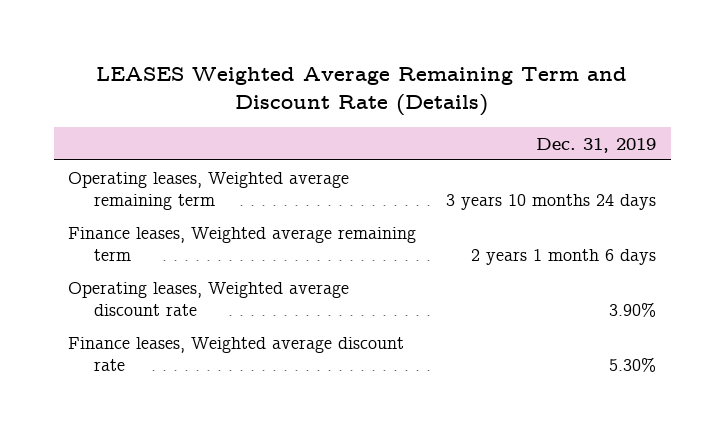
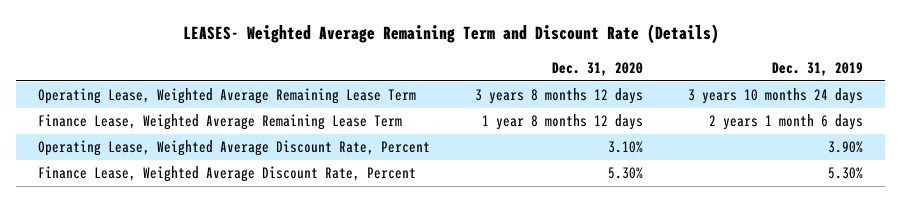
[96,67,628,117] LEASES Weighted Average Remaining Term and Discount Rate (Details) -> [182,24,719,45] LEASES- Weighted Average Remaining Term and Discount Rate (Details)
none -> [552,61,644,76] Dec. 31, 2020
[68,171,350,210] Operating leases, Weighted average remaining term -> [38,88,417,105] Operating Lease, Weighted Average Remaining Lease Term
[68,226,417,261] Finance leases, Weighted average remaining term -> [38,114,403,131] Finance Lease, Weighted Average Remaining Lease Term
[68,281,350,316] Operating leases, Weighted average discount rate -> [38,140,431,157] Operating Lease, Weighted Average Discount Rate, Percent
[68,336,405,371] Finance leases, Weighted average discount rate -> [38,166,417,183] Finance Lease, Weighted Average Discount Rate, Percent

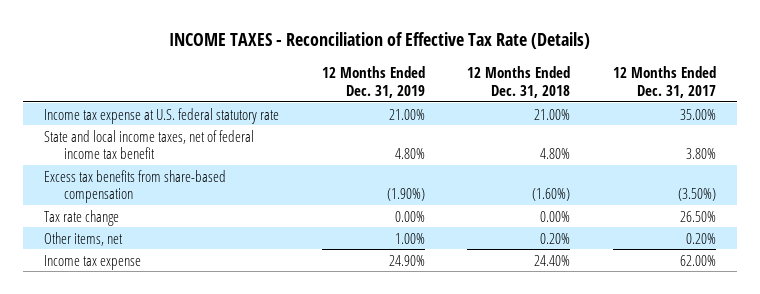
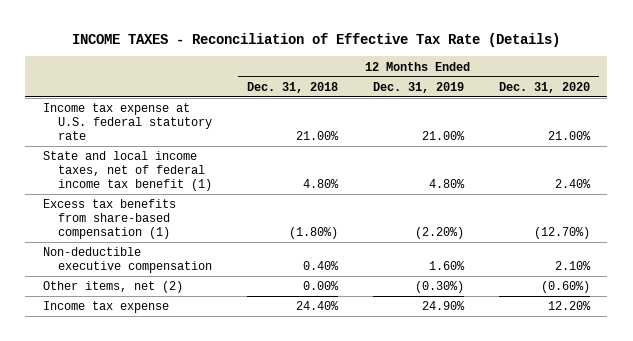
[612,66,716,99] 12 Months Ended Dec. 31, 2017 -> none
none -> [498,81,590,93] Dec. 31, 2020
[44,209,120,226] Tax rate change -> none
[44,129,255,160] State and local income taxes, net of federal income tax benefit -> [42,151,213,192] State and local income taxes, net of federal income tax benefit (1)
[44,169,227,204] Excess tax benefits from share-based compensation -> [42,199,176,240] Excess tax benefits from share-based compensation (1)
[386,188,425,202] (1.90%) -> [414,227,464,240] (2.20%)
[532,188,571,202] (1.60%) -> [289,227,339,240] (1.80%)
none -> [42,247,213,274] Non-deductible executive compensation
[44,231,124,246] Other items, net -> [42,281,183,294] Other items, net (2)
[394,232,425,244] 1.00% -> [414,281,464,294] (0.30%)
[540,232,571,244] 0.20% -> [303,281,340,291] 0.00%

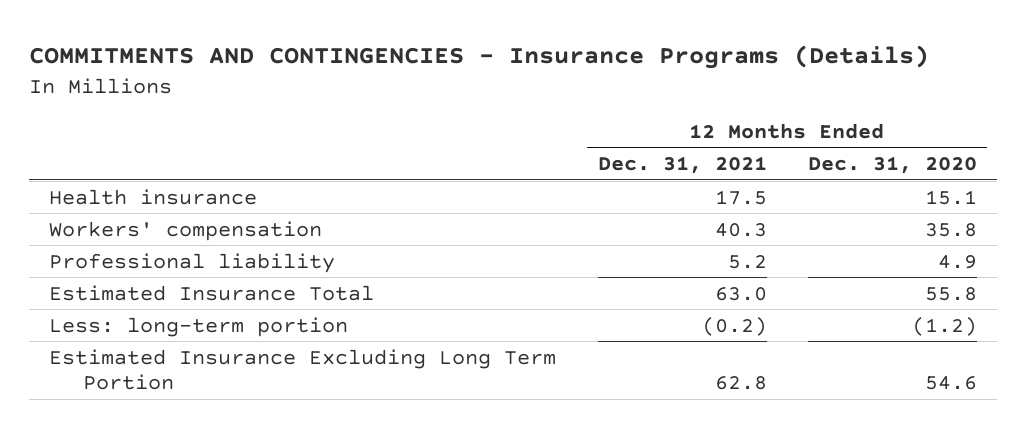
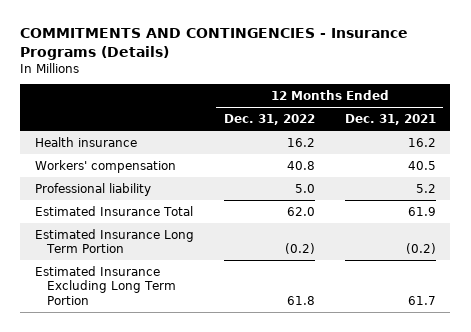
[807,156,977,175] Dec. 31, 2020 -> none
none -> [223,113,315,125] Dec. 31, 2022
[714,189,767,205] 17.5 -> [407,137,436,147] 16.2
[714,222,767,237] 40.3 -> [407,160,436,170] 40.5
[714,286,767,301] 63.0 -> [407,206,436,216] 61.9
[49,316,349,337] Less: long-term portion -> [35,228,195,254] Estimated Insurance Long Term Portion
[714,376,767,391] 62.8 -> [407,295,436,305] 61.7

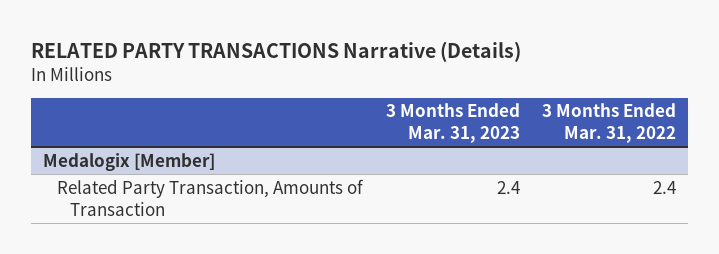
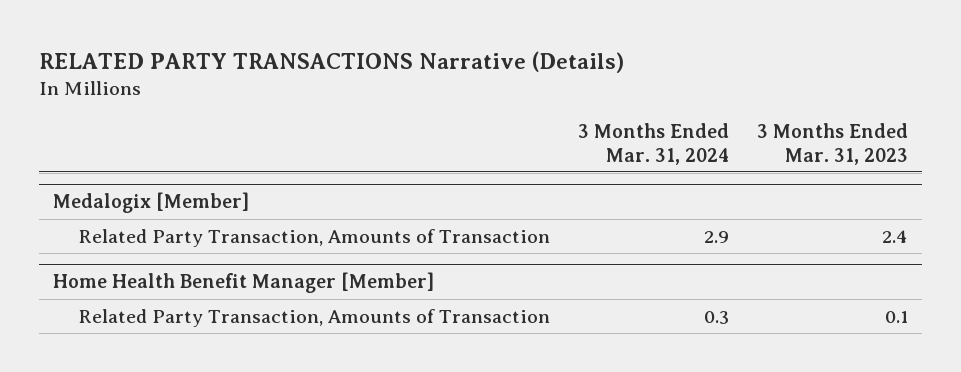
[542,103,677,144] 3 Months Ended Mar. 31, 2022 -> none
none -> [577,122,729,165] 3 Months Ended Mar. 31, 2024
none -> [52,272,434,294] Home Health Benefit Manager [Member]
none -> [78,308,550,327] Related Party Transaction, Amounts of Transaction

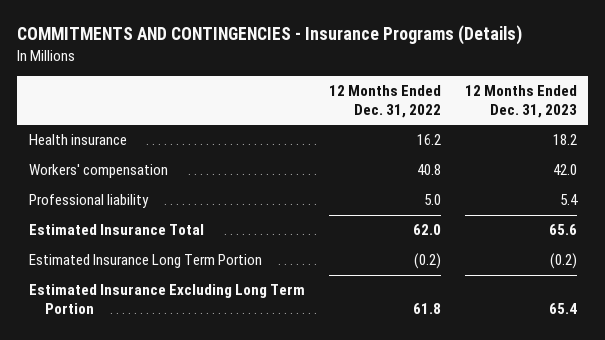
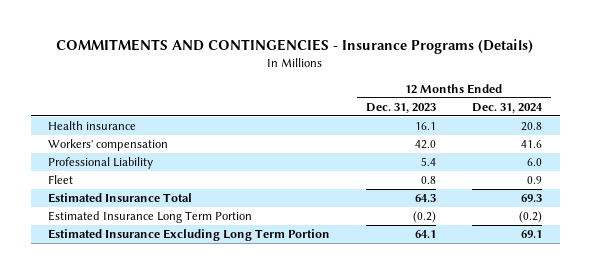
[328,85,441,118] 12 Months Ended Dec. 31, 2022 -> none
none -> [471,102,543,113] Dec. 31, 2024
[552,134,577,146] 18.2 -> [415,122,437,131] 16.1
[28,194,149,209] Professional liability -> [48,157,154,170] Professional Liability
none -> [48,175,74,185] Fleet
[548,224,577,236] 65.6 -> [415,194,437,203] 64.3
[548,302,577,314] 65.4 -> [415,230,437,239] 64.1

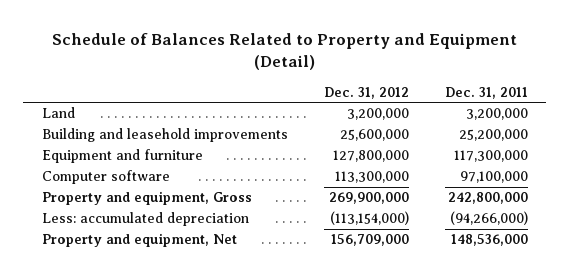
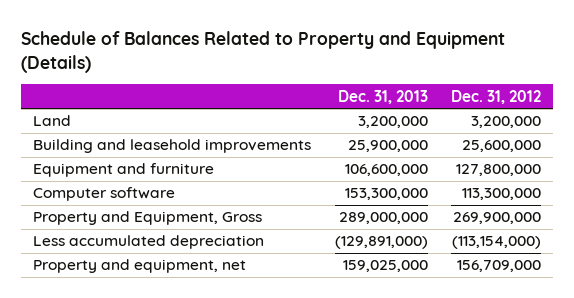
[51,33,517,71] Schedule of Balances Related to Property and Equipment (Detail) -> [21,31,506,74] Schedule of Balances Related to Property and Equipment (Details)
[444,86,528,99] Dec. 31, 2011 -> none
none -> [337,89,428,104] Dec. 31, 2013
[41,191,252,206] Property and equipment, Gross -> [33,211,263,226] Property and Equipment, Gross
[41,212,249,227] Less: accumulated depreciation -> [33,235,265,250] Less accumulated depreciation
[41,233,237,248] Property and equipment, Net -> [33,259,247,274] Property and equipment, net

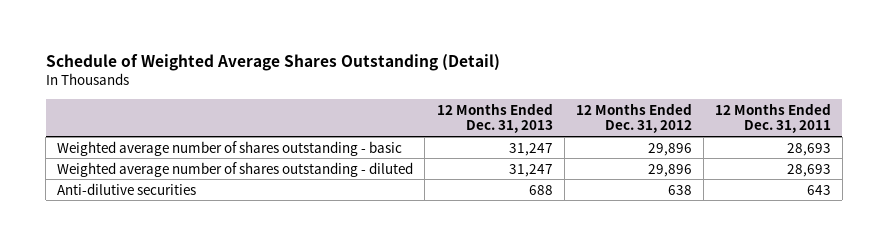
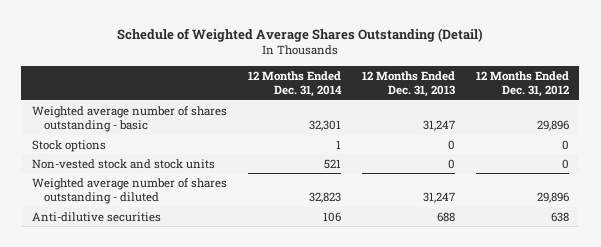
[714,102,831,134] 12 Months Ended Dec. 31, 2011 -> none
none -> [247,70,342,98] 12 Months Ended Dec. 31, 2014
none -> [31,139,106,152] Stock options
none -> [31,158,215,169] Non-vested stock and stock units

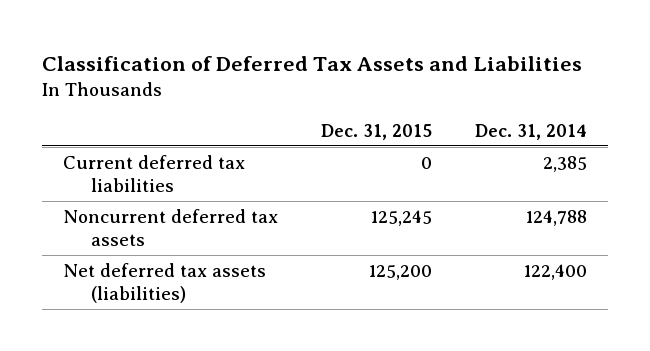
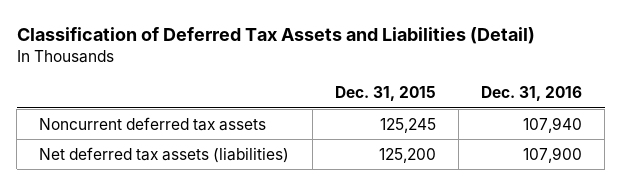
[41,55,582,71] Classification of Deferred Tax Assets and Liabilities -> [16,26,535,44] Classification of Deferred Tax Assets and Liabilities (Detail)
[474,123,587,140] Dec. 31, 2014 -> none
none -> [481,86,583,102] Dec. 31, 2016
[63,154,246,192] Current deferred tax liabilities -> none

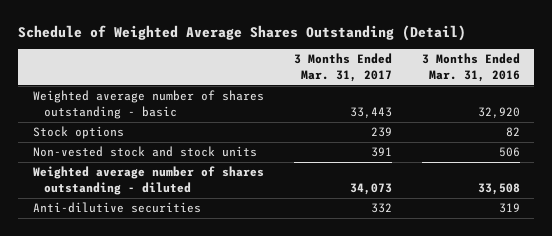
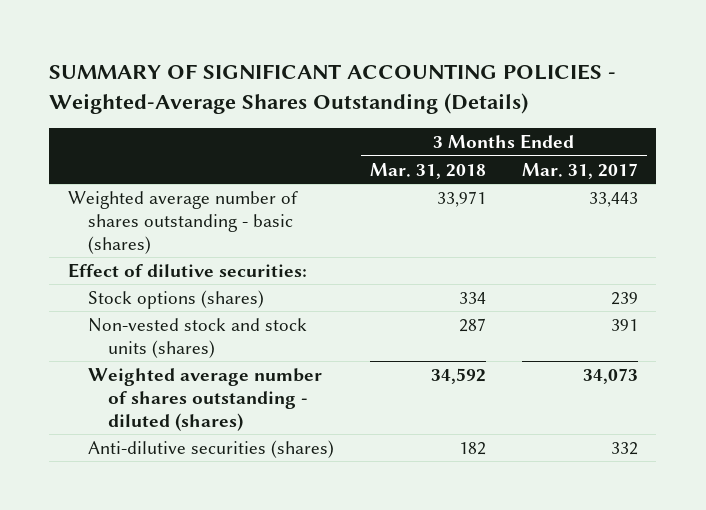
[17,24,466,41] Schedule of Weighted Average Shares Outstanding (Detail) -> [49,64,617,114] SUMMARY OF SIGNIFICANT ACCOUNTING POLICIES - Weighted-Average Shares Outstanding (Details)
[421,53,520,82] 3 Months Ended Mar. 31, 2016 -> none
none -> [369,162,486,179] Mar. 31, 2018
[32,90,264,119] Weighted average number of shares outstanding - basic -> [67,190,298,254] Weighted average number of shares outstanding - basic (shares)
none -> [67,262,307,278] Effect of dilutive securities:
[32,126,124,140] Stock options -> [87,289,264,309] Stock options (shares)
[32,146,257,158] Non-vested stock and stock units -> [87,317,307,358] Non-vested stock and stock units (shares)
[32,166,264,195] Weighted average number of shares outstanding - diluted -> [87,367,322,431] Weighted average number of shares outstanding - diluted (shares)
[32,202,201,214] Anti-dilutive securities -> [87,439,334,458] Anti-dilutive securities (shares)

